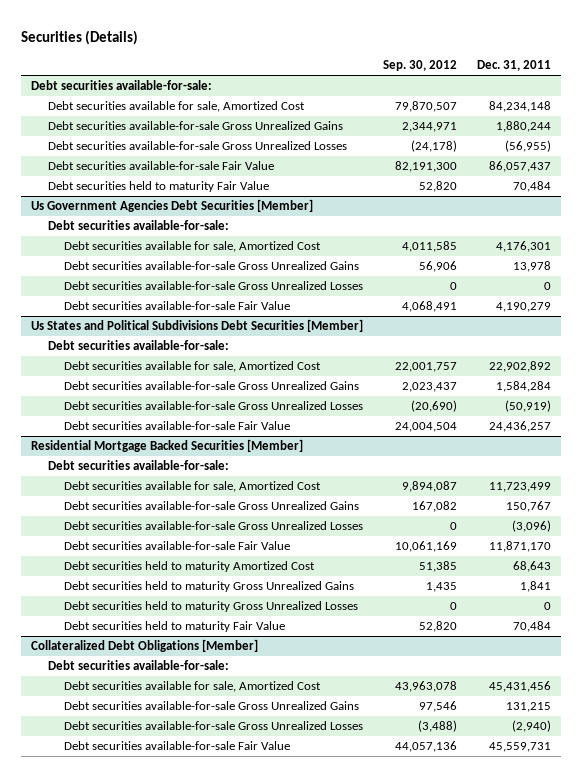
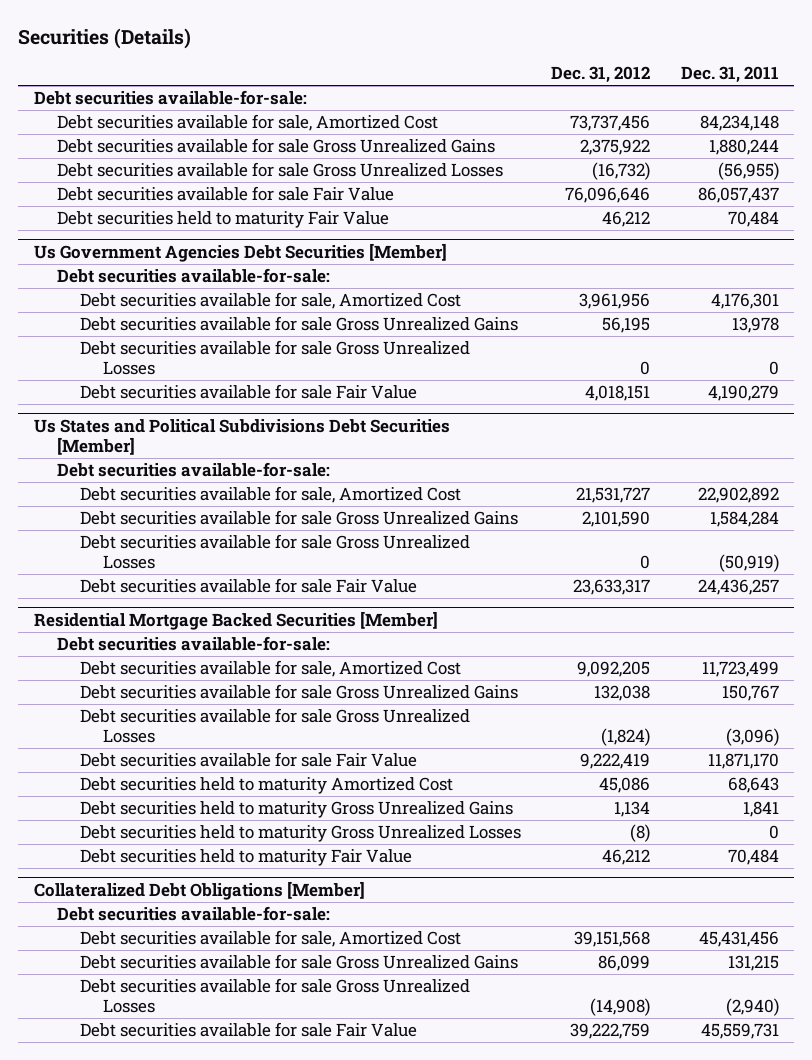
[383,60,458,72] Sep. 30, 2012 -> none
none -> [551,66,651,84] Dec. 31, 2012
[47,121,343,131] Debt securities available-for-sale Gross Unrealized Gains -> [56,138,495,154] Debt securities available for sale Gross Unrealized Gains
[47,141,347,151] Debt securities available-for-sale Gross Unrealized Losses -> [56,162,503,178] Debt securities available for sale Gross Unrealized Losses
[47,161,274,171] Debt securities available-for-sale Fair Value -> [56,186,394,202] Debt securities available for sale Fair Value
[64,261,360,271] Debt securities available-for-sale Gross Unrealized Gains -> [79,316,518,332] Debt securities available for sale Gross Unrealized Gains
[64,281,364,291] Debt securities available-for-sale Gross Unrealized Losses -> [79,340,470,375] Debt securities available for sale Gross Unrealized Losses
[64,301,291,311] Debt securities available-for-sale Fair Value -> [79,384,417,400] Debt securities available for sale Fair Value
[64,381,360,391] Debt securities available-for-sale Gross Unrealized Gains -> [79,510,518,526] Debt securities available for sale Gross Unrealized Gains
[64,401,364,411] Debt securities available-for-sale Gross Unrealized Losses -> [79,534,470,569] Debt securities available for sale Gross Unrealized Losses
[64,421,291,431] Debt securities available-for-sale Fair Value -> [79,578,417,594] Debt securities available for sale Fair Value
[64,501,360,511] Debt securities available-for-sale Gross Unrealized Gains -> [79,684,518,700] Debt securities available for sale Gross Unrealized Gains
[64,521,364,531] Debt securities available-for-sale Gross Unrealized Losses -> [79,708,470,743] Debt securities available for sale Gross Unrealized Losses
[64,541,291,551] Debt securities available-for-sale Fair Value -> [79,752,417,768] Debt securities available for sale Fair Value
[64,701,360,711] Debt securities available-for-sale Gross Unrealized Gains -> [79,954,518,970] Debt securities available for sale Gross Unrealized Gains
[64,721,364,731] Debt securities available-for-sale Gross Unrealized Losses -> [79,978,470,1013] Debt securities available for sale Gross Unrealized Losses
[64,741,291,751] Debt securities available-for-sale Fair Value -> [79,1022,417,1038] Debt securities available for sale Fair Value

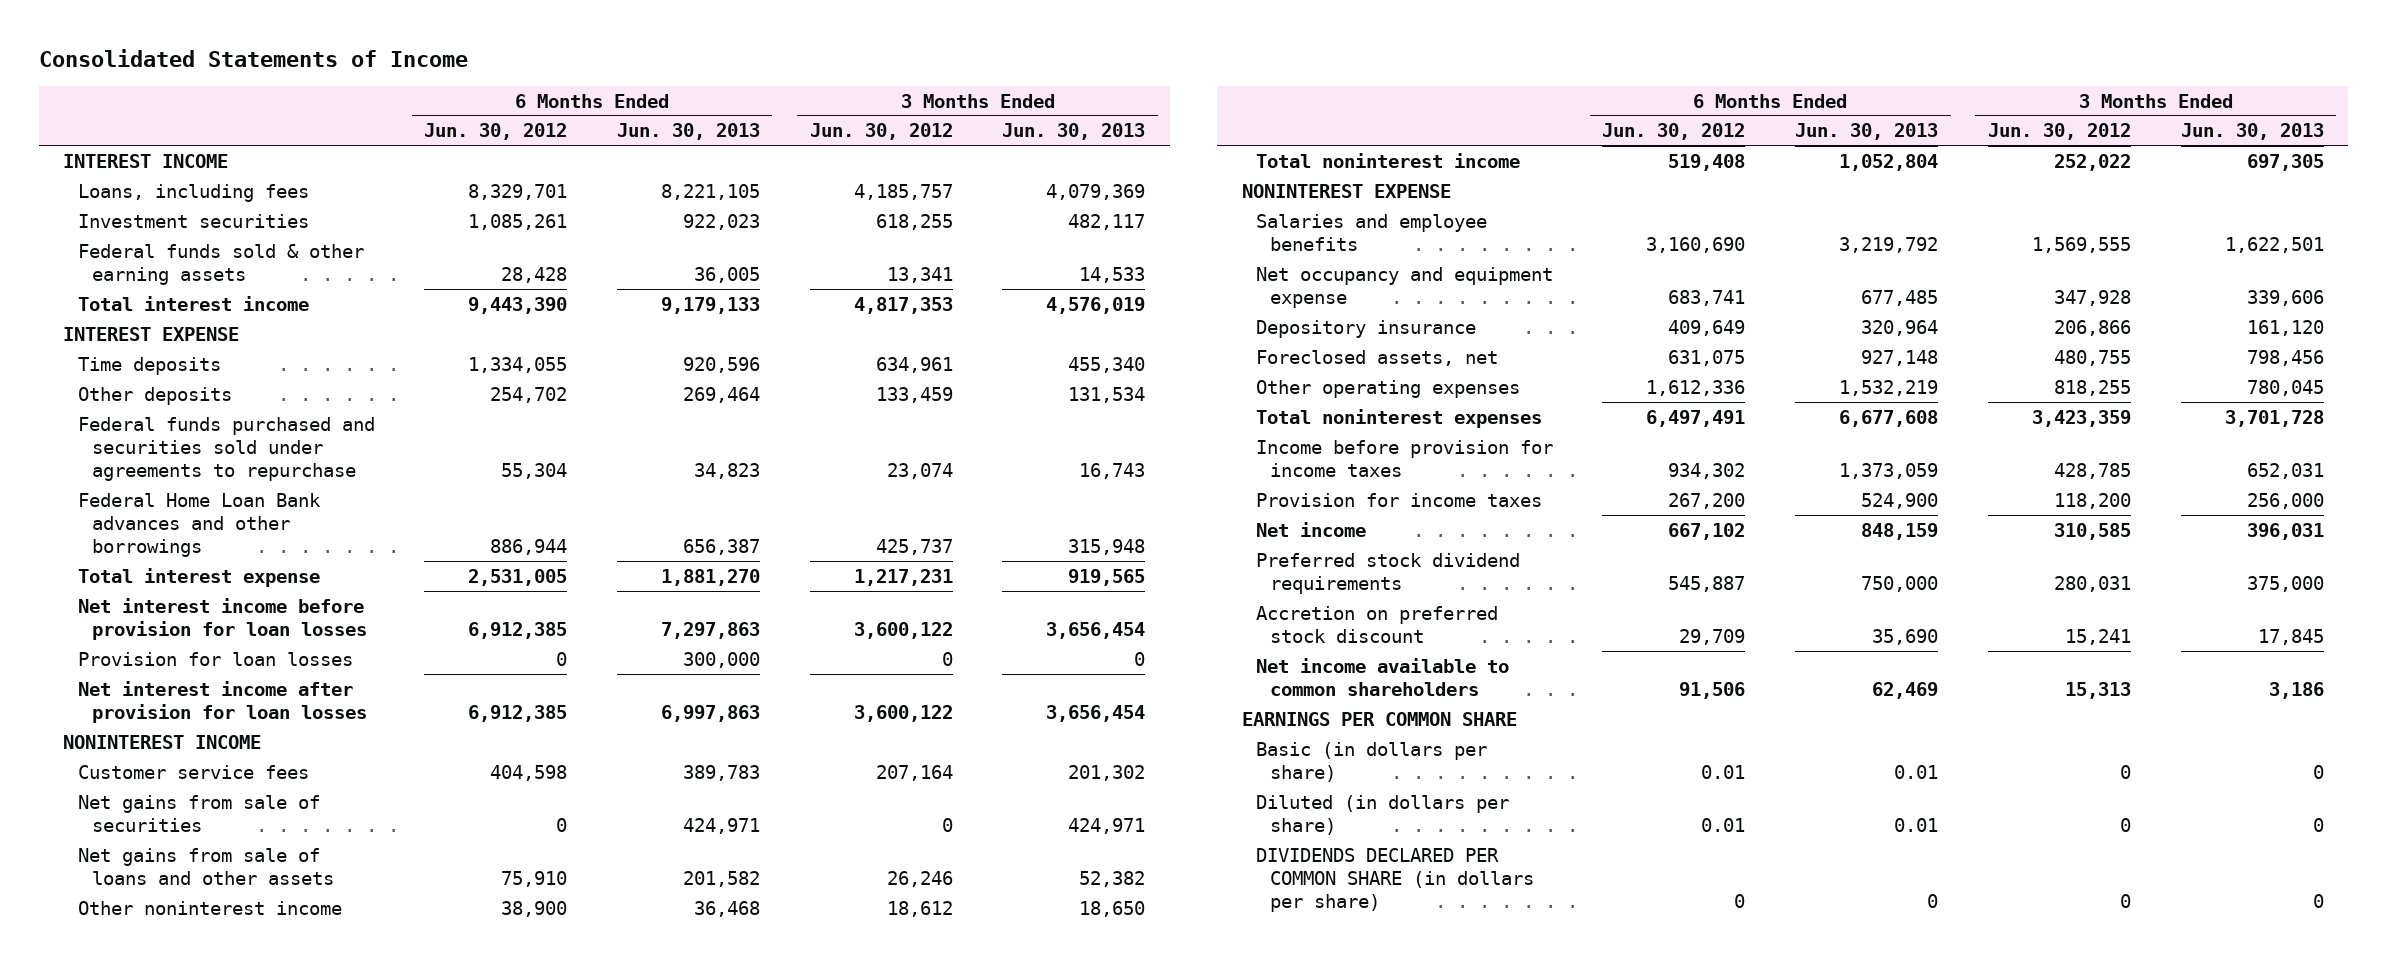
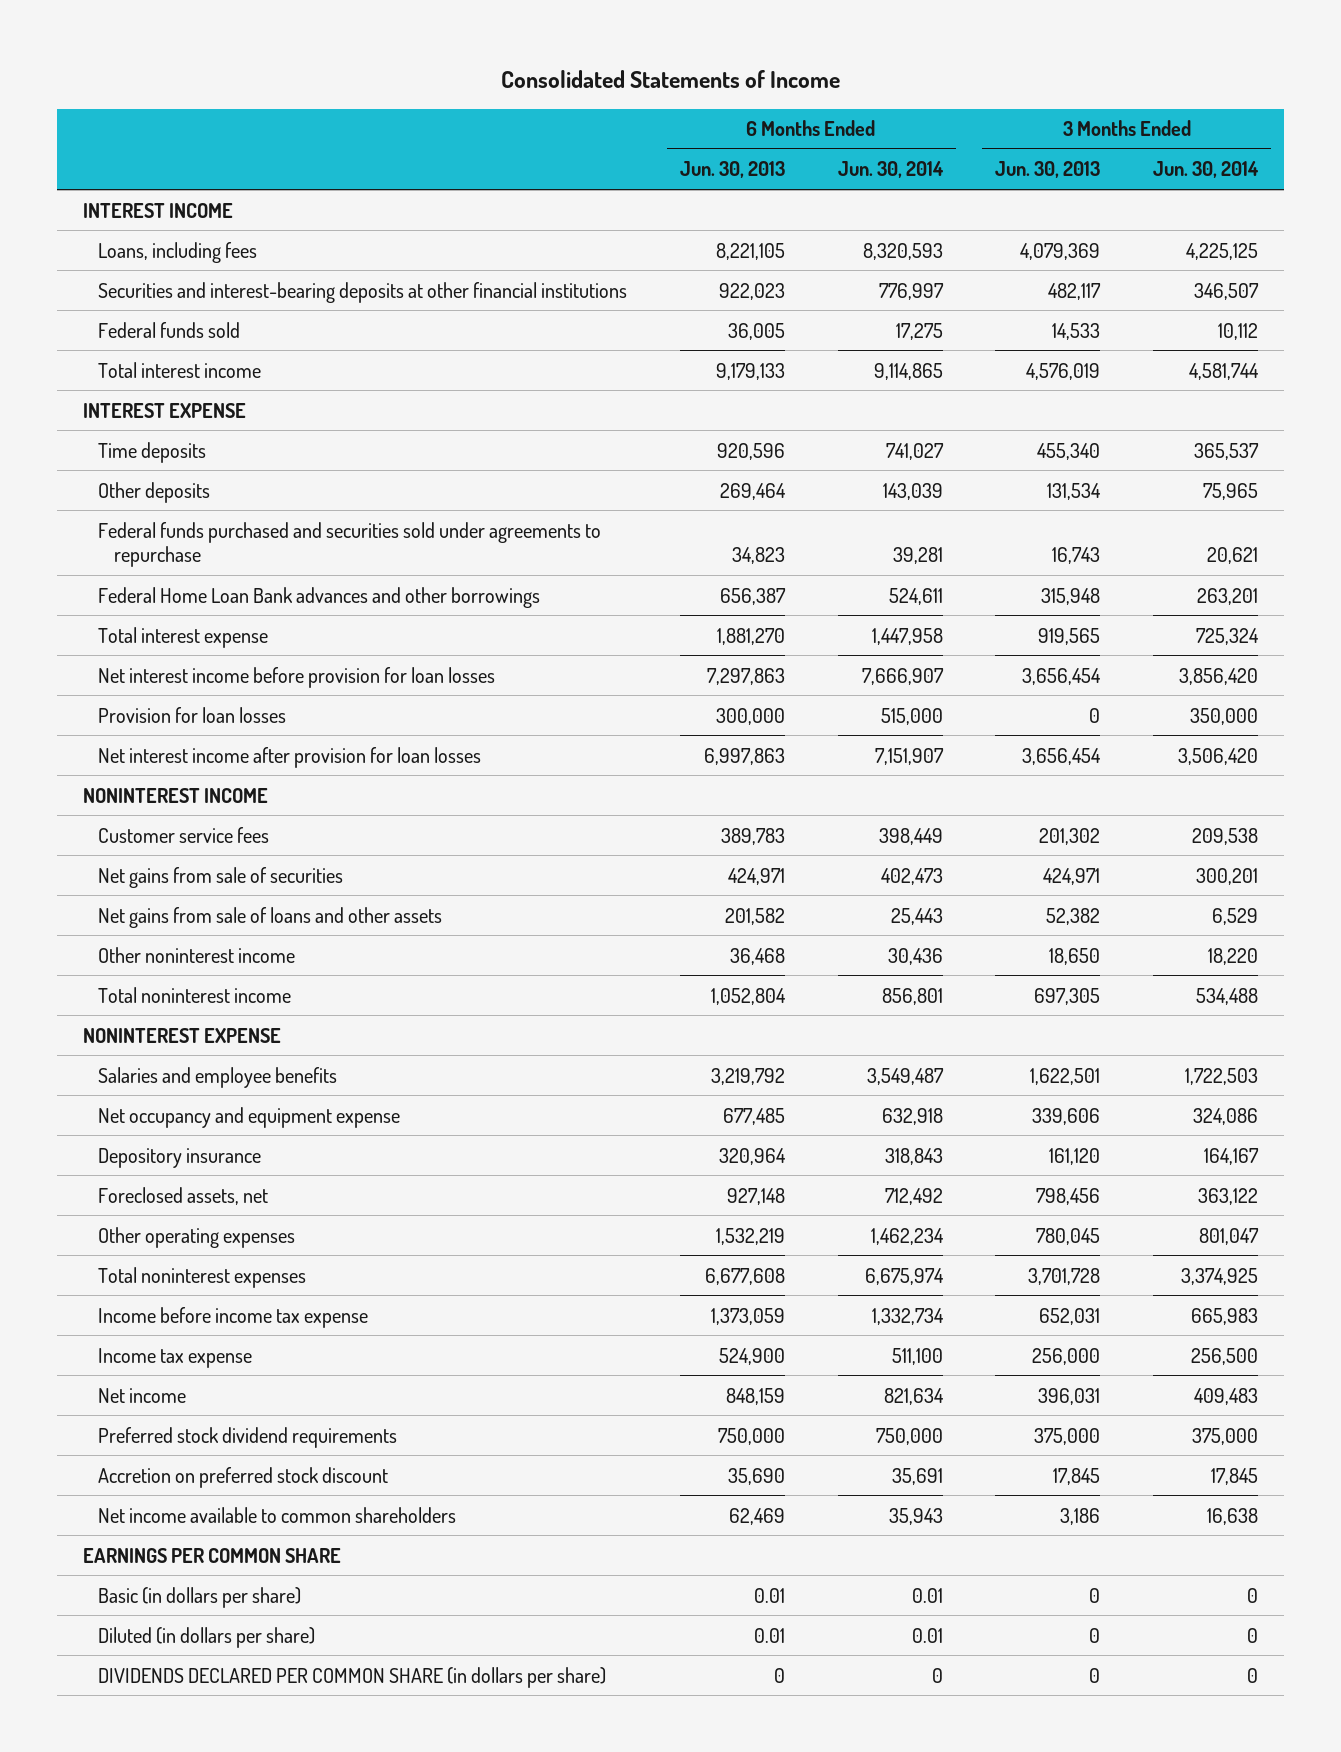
[424,123,568,141] Jun. 30, 2012 -> none
[809,123,953,141] Jun. 30, 2012 -> none
none -> [837,161,944,179] Jun. 30, 2014
none -> [1152,161,1259,179] Jun. 30, 2014
[77,213,309,228] Investment securities -> [98,281,628,303] Securities and interest-bearing deposits at other financial institutions
[77,243,364,285] Federal funds sold & other earning assets -> [98,321,241,338] Federal funds sold
[1255,439,1553,477] Income before provision for income taxes -> [98,1306,369,1328] Income before income tax expense
[1255,492,1542,507] Provision for income taxes -> [98,1347,253,1368] Income tax expense

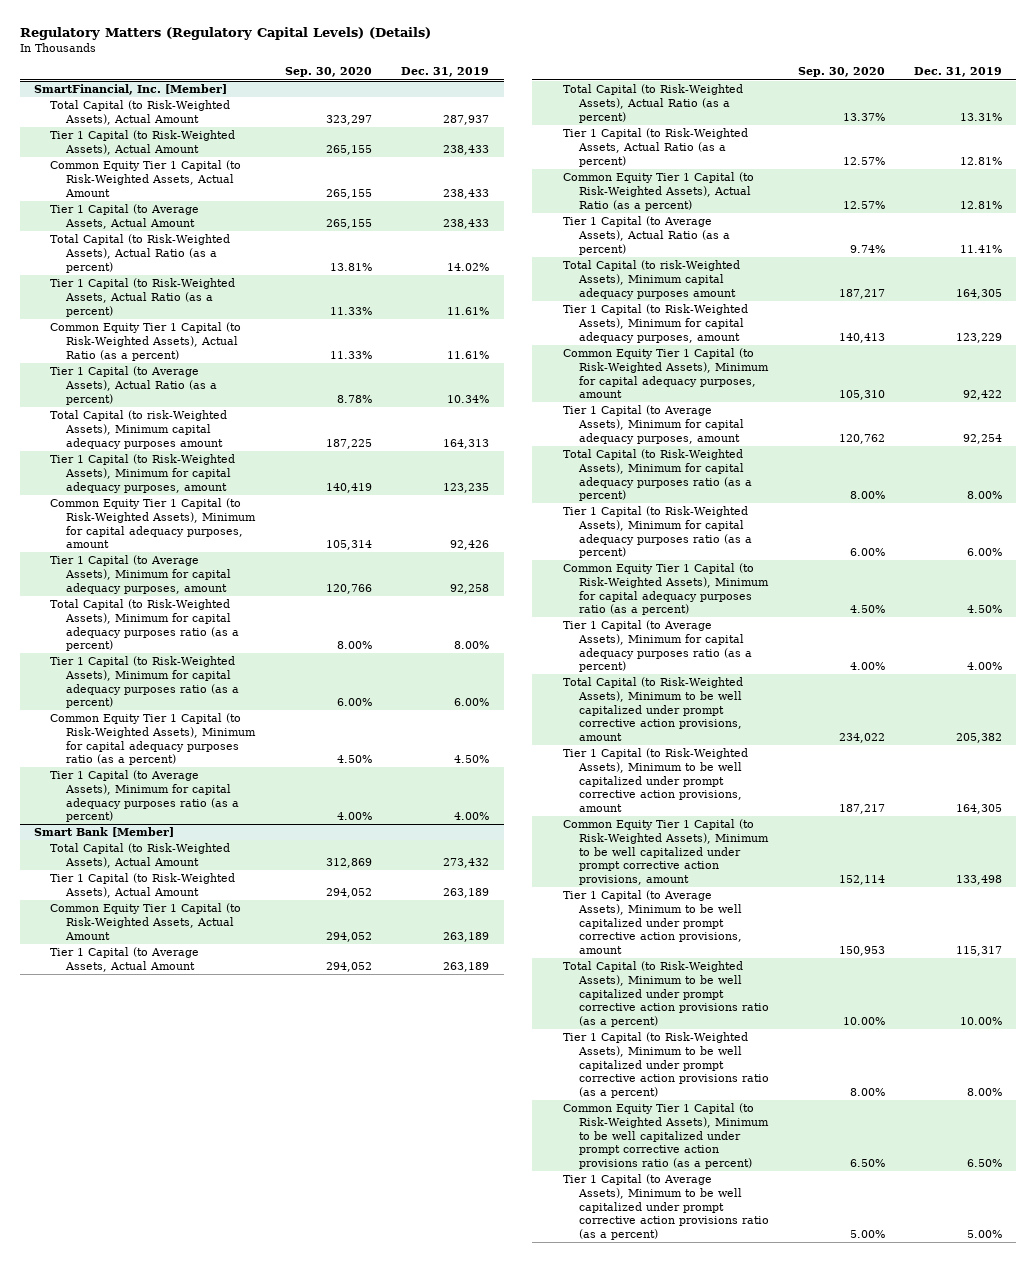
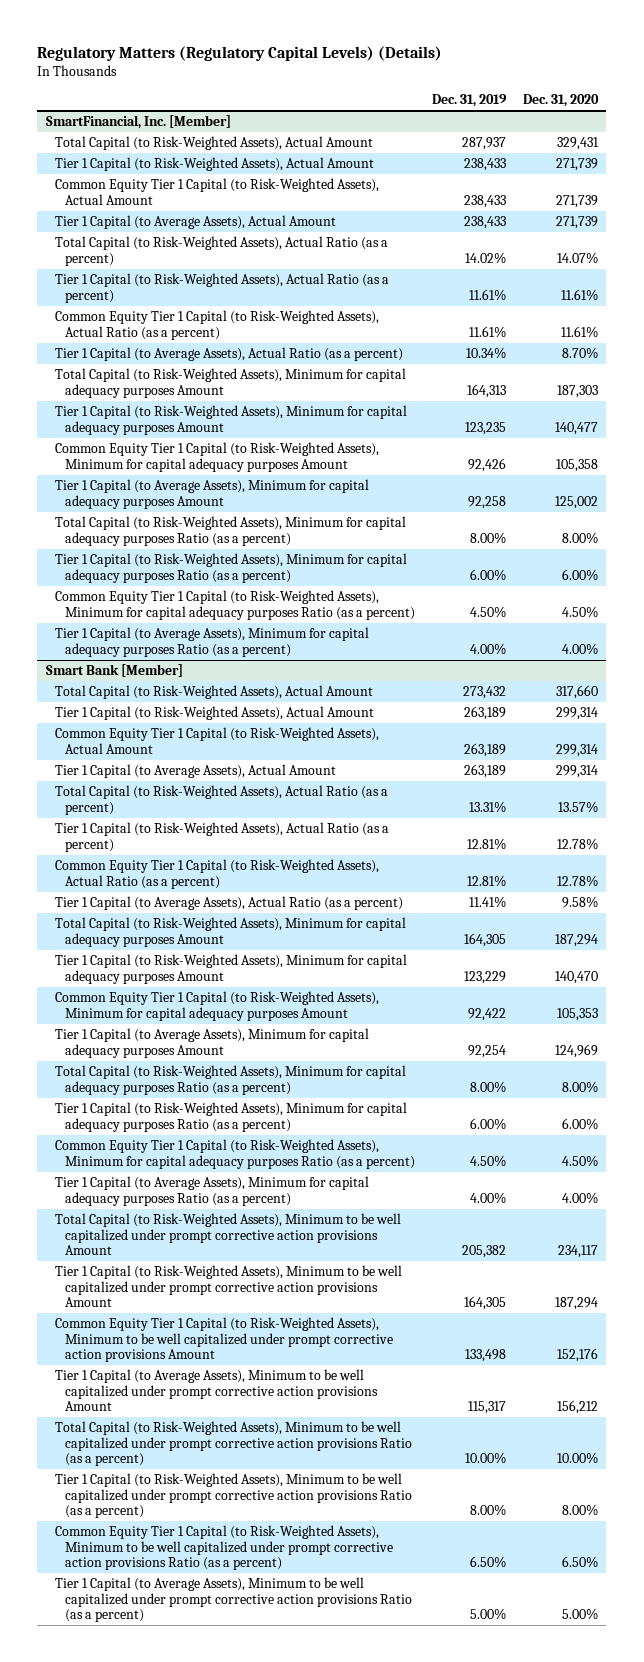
[285,67,373,78] Sep. 30, 2020 -> none
none -> [522,94,599,108] Dec. 31, 2020
[50,160,242,197] Common Equity Tier 1 Capital (to Risk-Weighted Assets, Actual Amount -> [55,178,380,205] Common Equity Tier 1 Capital (to Risk-Weighted Assets), Actual Amount
[50,204,200,229] Tier 1 Capital (to Average Assets, Actual Amount -> [55,215,337,230] Tier 1 Capital (to Average Assets), Actual Amount
[50,278,236,317] Tier 1 Capital (to Risk-Weighted Assets, Actual Ratio (as a percent) -> [55,273,390,303] Tier 1 Capital (to Risk-Weighted Assets), Actual Ratio (as a percent)
[50,410,228,449] Total Capital (to risk-Weighted Assets), Minimum capital adequacy purposes amount -> [55,368,407,398] Total Capital (to Risk-Weighted Assets), Minimum for capital adequacy purposes Amount
[50,454,236,493] Tier 1 Capital (to Risk-Weighted Assets), Minimum for capital adequacy purposes, amount -> [55,405,408,435] Tier 1 Capital (to Risk-Weighted Assets), Minimum for capital adequacy purposes Amount
[50,498,257,549] Common Equity Tier 1 Capital (to Risk-Weighted Assets), Minimum for capital adequacy purposes, amount -> [55,442,380,472] Common Equity Tier 1 Capital (to Risk-Weighted Assets), Minimum for capital adequacy purposes Amount
[50,555,232,594] Tier 1 Capital (to Average Assets), Minimum for capital adequacy purposes, amount -> [55,479,370,509] Tier 1 Capital (to Average Assets), Minimum for capital adequacy purposes Amount
[50,599,240,652] Total Capital (to Risk-Weighted Assets), Minimum for capital adequacy purposes ratio (as a percent) -> [55,516,407,546] Total Capital (to Risk-Weighted Assets), Minimum for capital adequacy purposes Ratio (as a percent)
[50,656,240,709] Tier 1 Capital (to Risk-Weighted Assets), Minimum for capital adequacy purposes ratio (as a percent) -> [55,553,408,583] Tier 1 Capital (to Risk-Weighted Assets), Minimum for capital adequacy purposes Ratio (as a percent)
[50,713,257,766] Common Equity Tier 1 Capital (to Risk-Weighted Assets), Minimum for capital adequacy purposes ratio (as a percent) -> [55,590,415,620] Common Equity Tier 1 Capital (to Risk-Weighted Assets), Minimum for capital adequacy purposes Ratio (as a percent)
[50,770,240,823] Tier 1 Capital (to Average Assets), Minimum for capital adequacy purposes ratio (as a percent) -> [55,627,370,657] Tier 1 Capital (to Average Assets), Minimum for capital adequacy purposes Ratio (as a percent)
[50,903,242,940] Common Equity Tier 1 Capital (to Risk-Weighted Assets, Actual Amount -> [55,727,380,754] Common Equity Tier 1 Capital (to Risk-Weighted Assets), Actual Amount
[50,947,200,972] Tier 1 Capital (to Average Assets, Actual Amount -> [55,764,337,779] Tier 1 Capital (to Average Assets), Actual Amount
[562,128,748,167] Tier 1 Capital (to Risk-Weighted Assets, Actual Ratio (as a percent) -> [55,822,390,852] Tier 1 Capital (to Risk-Weighted Assets), Actual Ratio (as a percent)
[562,260,740,299] Total Capital (to risk-Weighted Assets), Minimum capital adequacy purposes amount -> [55,917,407,947] Total Capital (to Risk-Weighted Assets), Minimum for capital adequacy purposes Amount
[562,304,748,343] Tier 1 Capital (to Risk-Weighted Assets), Minimum for capital adequacy purposes, amount -> [55,954,408,984] Tier 1 Capital (to Risk-Weighted Assets), Minimum for capital adequacy purposes Amount
[562,348,769,399] Common Equity Tier 1 Capital (to Risk-Weighted Assets), Minimum for capital adequacy purposes, amount -> [55,991,380,1021] Common Equity Tier 1 Capital (to Risk-Weighted Assets), Minimum for capital adequacy purposes Amount
[562,405,744,444] Tier 1 Capital (to Average Assets), Minimum for capital adequacy purposes, amount -> [55,1028,370,1058] Tier 1 Capital (to Average Assets), Minimum for capital adequacy purposes Amount
[562,449,752,502] Total Capital (to Risk-Weighted Assets), Minimum for capital adequacy purposes ratio (as a percent) -> [55,1065,407,1095] Total Capital (to Risk-Weighted Assets), Minimum for capital adequacy purposes Ratio (as a percent)
[562,506,752,559] Tier 1 Capital (to Risk-Weighted Assets), Minimum for capital adequacy purposes ratio (as a percent) -> [55,1102,408,1132] Tier 1 Capital (to Risk-Weighted Assets), Minimum for capital adequacy purposes Ratio (as a percent)
[562,563,769,616] Common Equity Tier 1 Capital (to Risk-Weighted Assets), Minimum for capital adequacy purposes ratio (as a percent) -> [55,1139,415,1169] Common Equity Tier 1 Capital (to Risk-Weighted Assets), Minimum for capital adequacy purposes Ratio (as a percent)
[562,620,752,673] Tier 1 Capital (to Average Assets), Minimum for capital adequacy purposes ratio (as a percent) -> [55,1176,370,1206] Tier 1 Capital (to Average Assets), Minimum for capital adequacy purposes Ratio (as a percent)
[562,677,743,741] Total Capital (to Risk-Weighted Assets), Minimum to be well capitalized under prompt corrective action provisions, amount -> [55,1213,402,1255] Total Capital (to Risk-Weighted Assets), Minimum to be well capitalized under prompt corrective action provisions Amount
[562,748,748,812] Tier 1 Capital (to Risk-Weighted Assets), Minimum to be well capitalized under prompt corrective action provisions, amount -> [55,1265,403,1307] Tier 1 Capital (to Risk-Weighted Assets), Minimum to be well capitalized under prompt corrective action provisions Amount
[562,819,769,885] Common Equity Tier 1 Capital (to Risk-Weighted Assets), Minimum to be well capitalized under prompt corrective action provisions, amount -> [55,1317,393,1362] Common Equity Tier 1 Capital (to Risk-Weighted Assets), Minimum to be well capitalized under prompt corrective action provisions Amount
[562,890,742,954] Tier 1 Capital (to Average Assets), Minimum to be well capitalized under prompt corrective action provisions, amount -> [55,1369,378,1411] Tier 1 Capital (to Average Assets), Minimum to be well capitalized under prompt corrective action provisions Amount
[562,961,769,1027] Total Capital (to Risk-Weighted Assets), Minimum to be well capitalized under prompt corrective action provisions ratio (as a percent) -> [55,1421,412,1466] Total Capital (to Risk-Weighted Assets), Minimum to be well capitalized under prompt corrective action provisions Ratio (as a percent)
[562,1032,769,1098] Tier 1 Capital (to Risk-Weighted Assets), Minimum to be well capitalized under prompt corrective action provisions ratio (as a percent) -> [55,1473,412,1518] Tier 1 Capital (to Risk-Weighted Assets), Minimum to be well capitalized under prompt corrective action provisions Ratio (as a percent)
[562,1103,769,1169] Common Equity Tier 1 Capital (to Risk-Weighted Assets), Minimum to be well capitalized under prompt corrective action provisions ratio (as a percent) -> [55,1525,393,1570] Common Equity Tier 1 Capital (to Risk-Weighted Assets), Minimum to be well capitalized under prompt corrective action provisions Ratio (as a percent)
[562,1174,769,1240] Tier 1 Capital (to Average Assets), Minimum to be well capitalized under prompt corrective action provisions ratio (as a percent) -> [55,1577,412,1622] Tier 1 Capital (to Average Assets), Minimum to be well capitalized under prompt corrective action provisions Ratio (as a percent)

